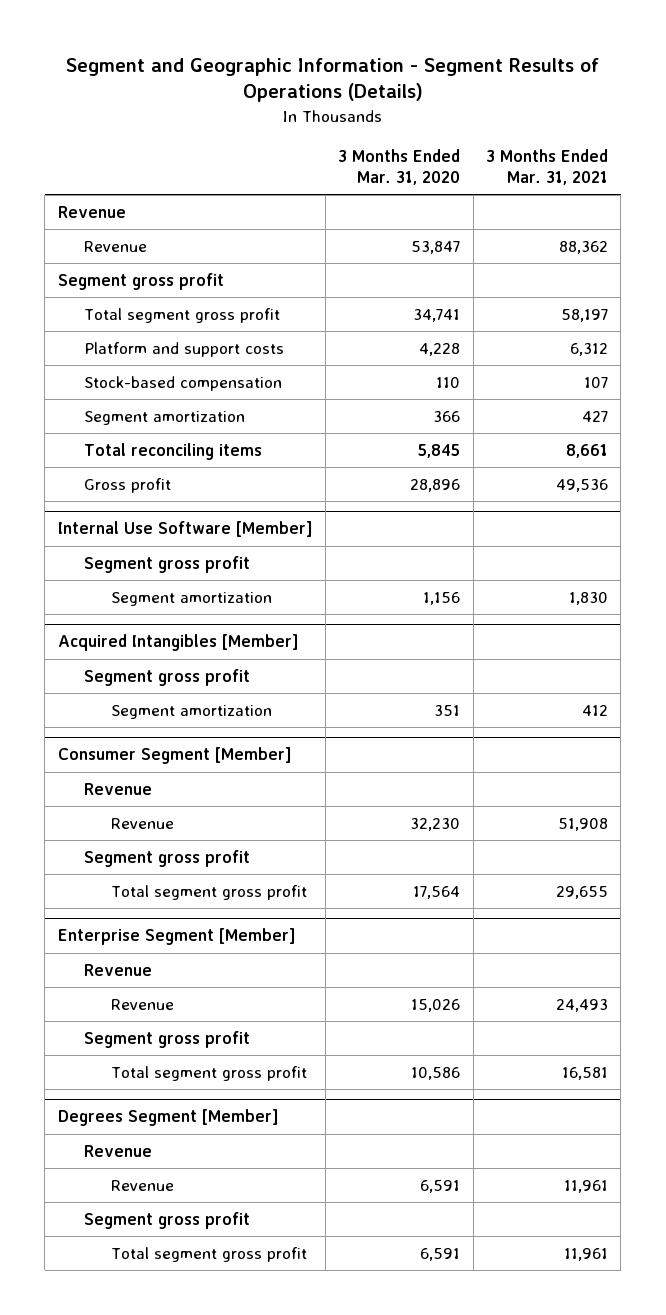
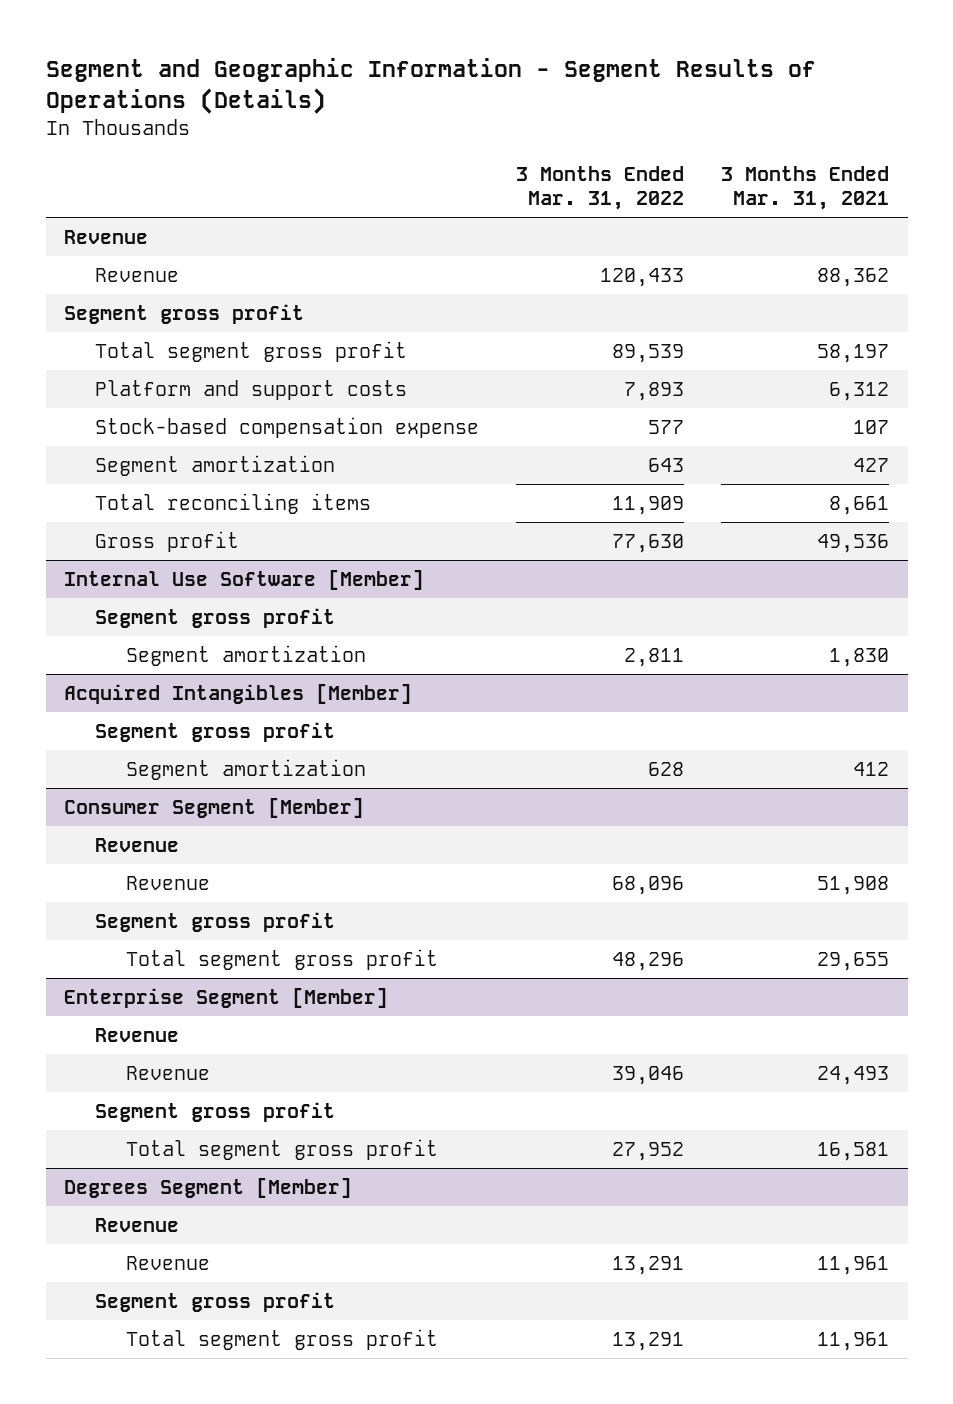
[338,148,461,185] 3 Months Ended Mar. 31, 2020 -> none
none -> [516,165,685,210] 3 Months Ended Mar. 31, 2022
[84,375,283,391] Stock-based compensation -> [95,417,480,439] Stock-based compensation expense

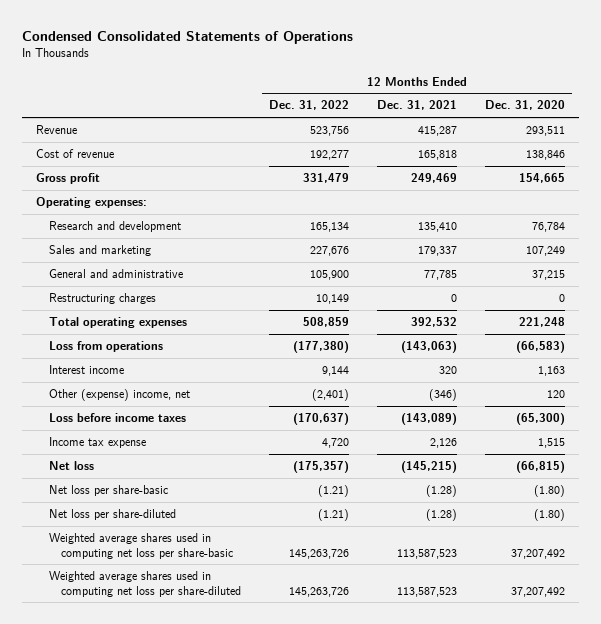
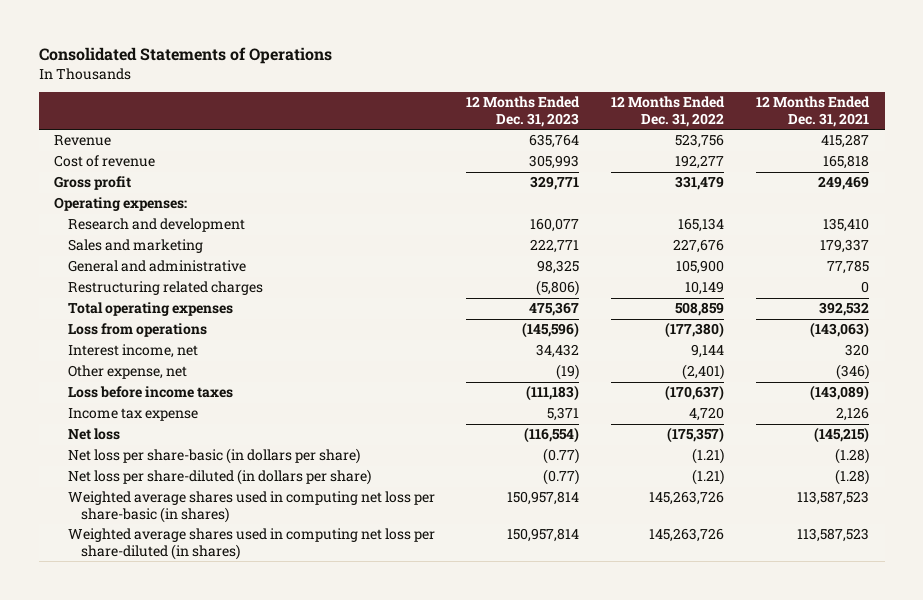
[21,30,353,44] Condensed Consolidated Statements of Operations -> [38,46,332,64] Consolidated Statements of Operations
[484,100,565,111] Dec. 31, 2020 -> none
none -> [466,96,581,128] 12 Months Ended Dec. 31, 2023
[48,293,156,305] Restructuring charges -> [67,281,263,296] Restructuring related charges
[48,365,124,375] Interest income -> [67,344,198,359] Interest income, net
[48,389,190,402] Other (expense) income, net -> [67,365,187,380] Other expense, net
[48,485,168,497] Net loss per share-basic -> [67,448,360,465] Net loss per share-basic (in dollars per share)
[48,509,176,521] Net loss per share-diluted -> [67,469,371,486] Net loss per share-diluted (in dollars per share)
[48,533,234,559] Weighted average shares used in computing net loss per share-basic -> [67,491,435,523] Weighted average shares used in computing net loss per share-basic (in shares)
[48,571,242,597] Weighted average shares used in computing net loss per share-diluted -> [67,528,435,560] Weighted average shares used in computing net loss per share-diluted (in shares)

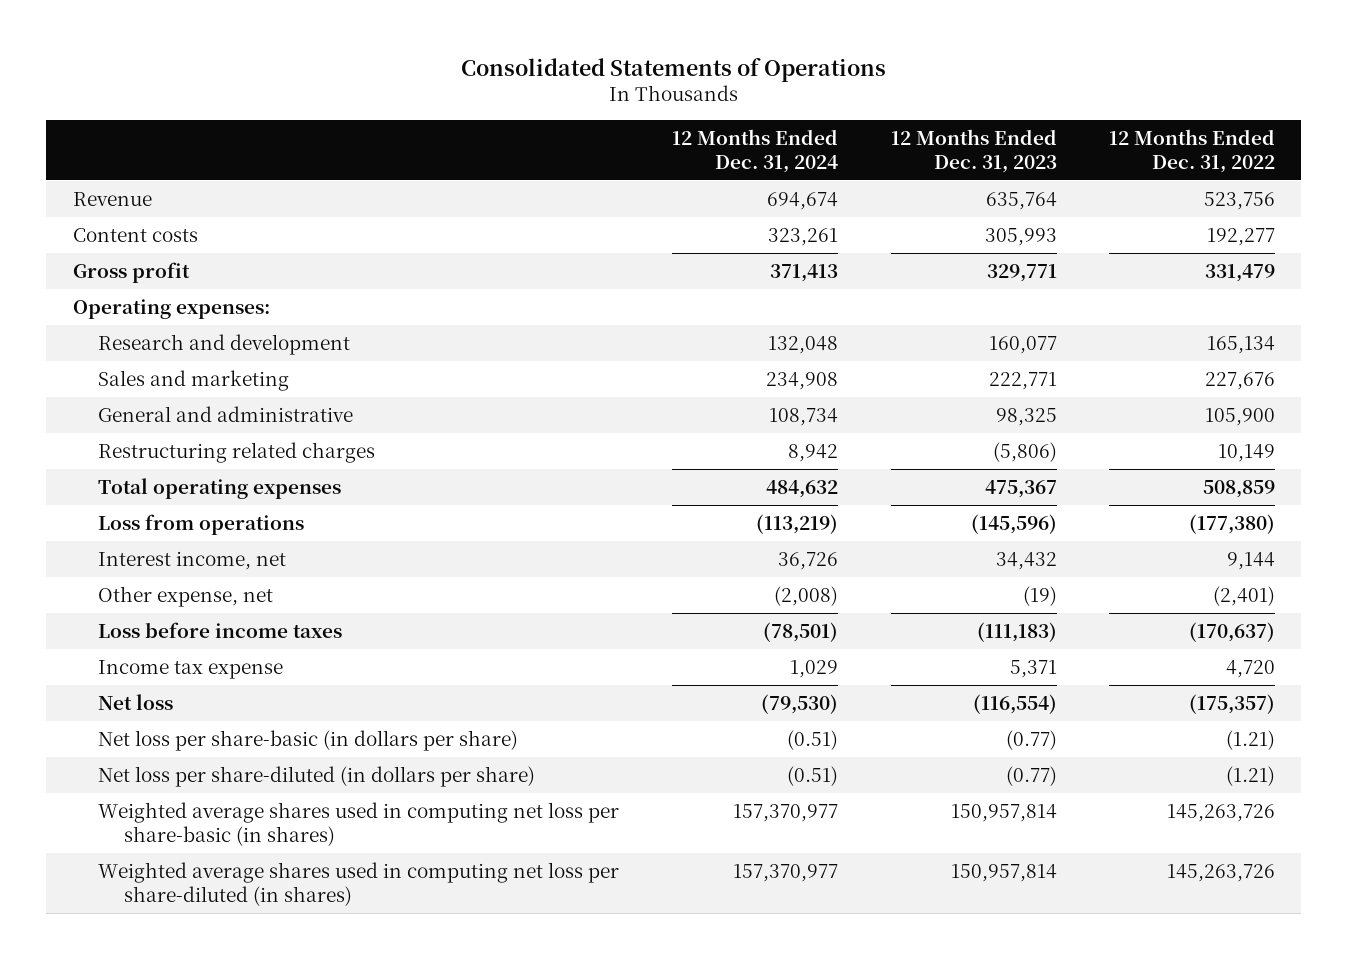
[755,96,870,128] 12 Months Ended Dec. 31, 2021 -> none
none -> [671,128,838,173] 12 Months Ended Dec. 31, 2024
[54,155,156,168] Cost of revenue -> [72,227,198,242] Content costs

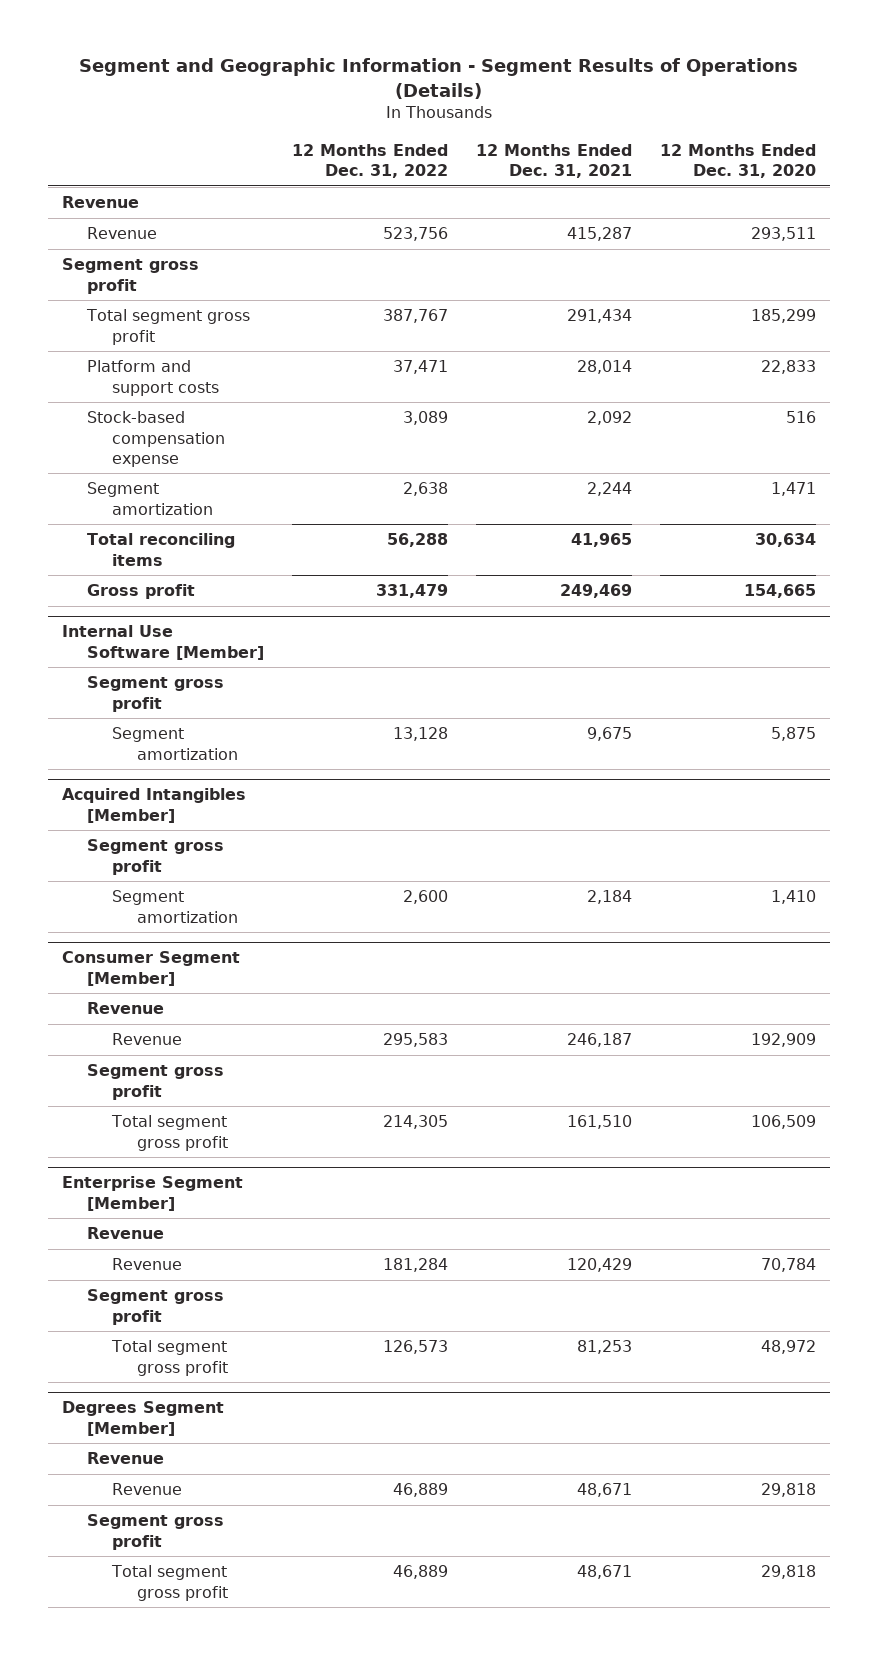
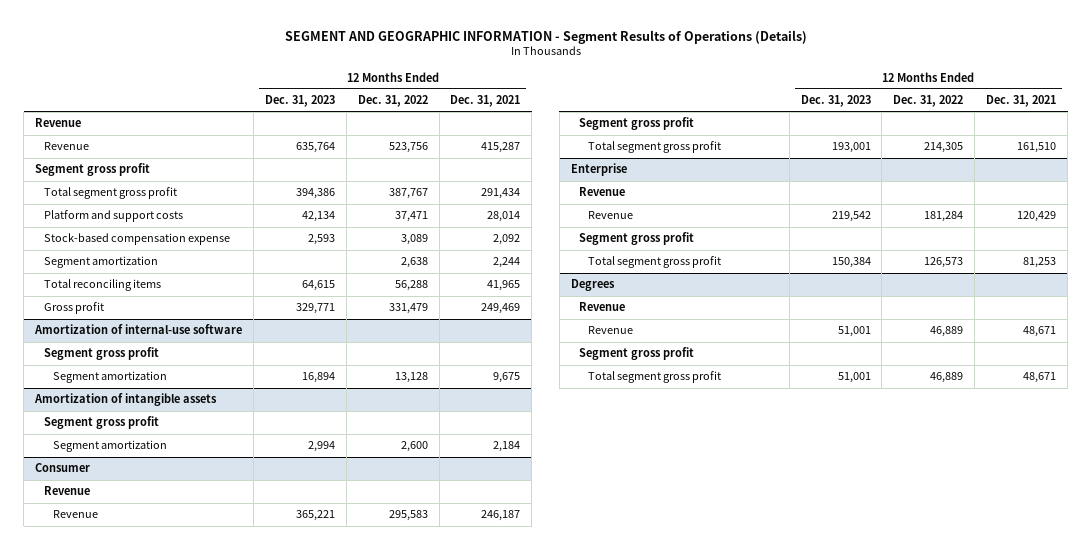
[78,58,798,99] Segment and Geographic Information - Segment Results of Operations (Details) -> [284,29,807,44] SEGMENT AND GEOGRAPHIC INFORMATION - Segment Results of Operations (Details)
[659,143,816,178] 12 Months Ended Dec. 31, 2020 -> none
none -> [264,95,335,108] Dec. 31, 2023
[61,625,264,660] Internal Use Software [Member] -> [34,324,243,335] Amortization of internal-use software
[61,788,246,823] Acquired Intangibles [Member] -> [34,393,218,407] Amortization of intangible assets
[61,951,240,986] Consumer Segment [Member] -> [35,463,91,473] Consumer
[61,1176,243,1211] Enterprise Segment [Member] -> [570,163,627,177] Enterprise
[61,1401,224,1436] Degrees Segment [Member] -> [570,279,615,292] Degrees

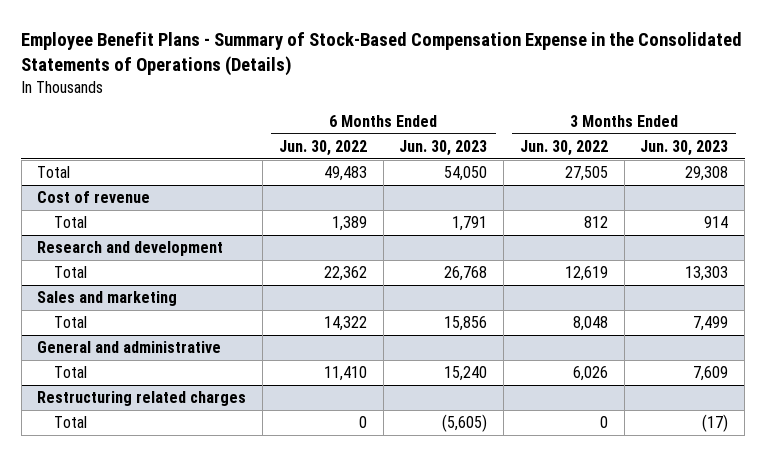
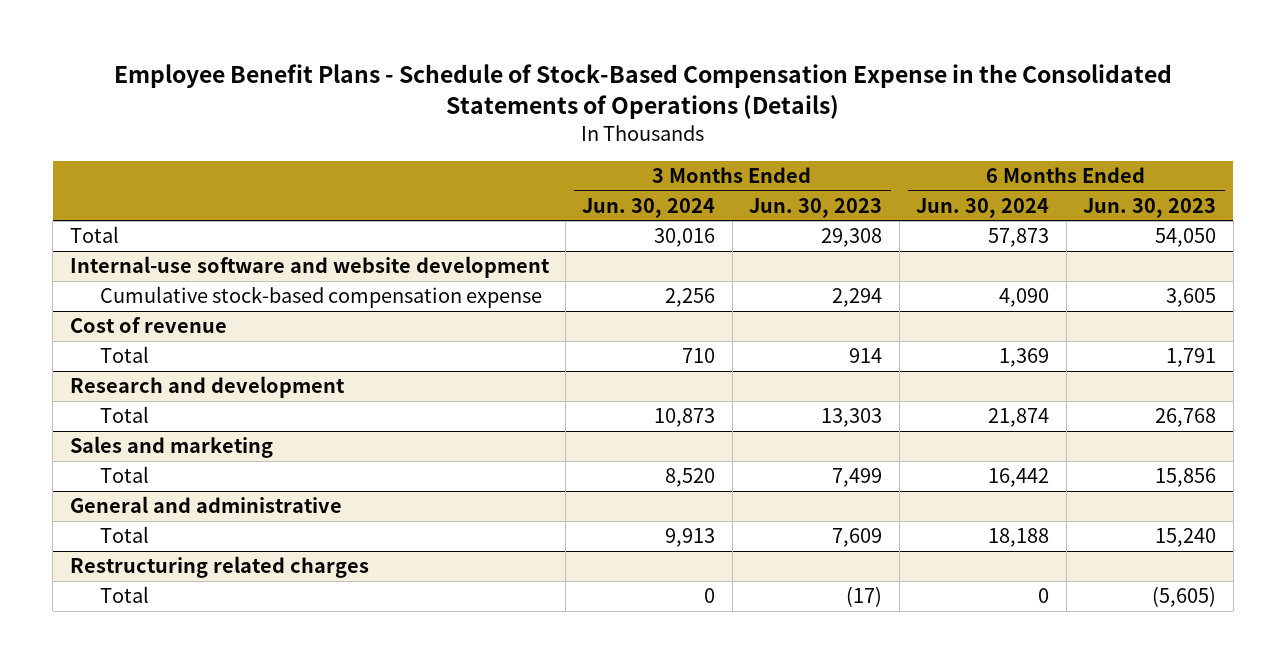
[21,32,743,76] Employee Benefit Plans - Summary of Stock-Based Compensation Expense in the Consolidated Statements of Operations (Details) -> [113,64,1172,120] Employee Benefit Plans - Schedule of Stock-Based Compensation Expense in the Consolidated Statements of Operations (Details)
[278,139,367,156] Jun. 30, 2022 -> none
[519,139,608,156] Jun. 30, 2022 -> none
none -> [582,197,716,218] Jun. 30, 2024
none -> [916,197,1050,218] Jun. 30, 2024
none -> [69,256,550,279] Internal-use software and website development
none -> [99,286,542,309] Cumulative stock-based compensation expense

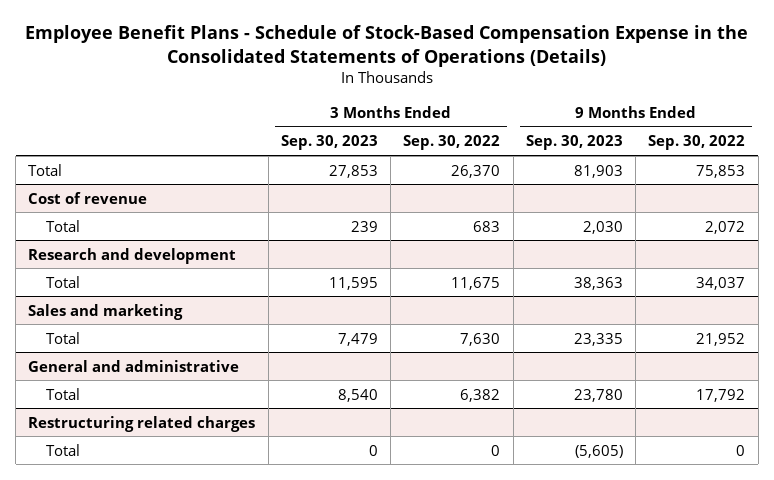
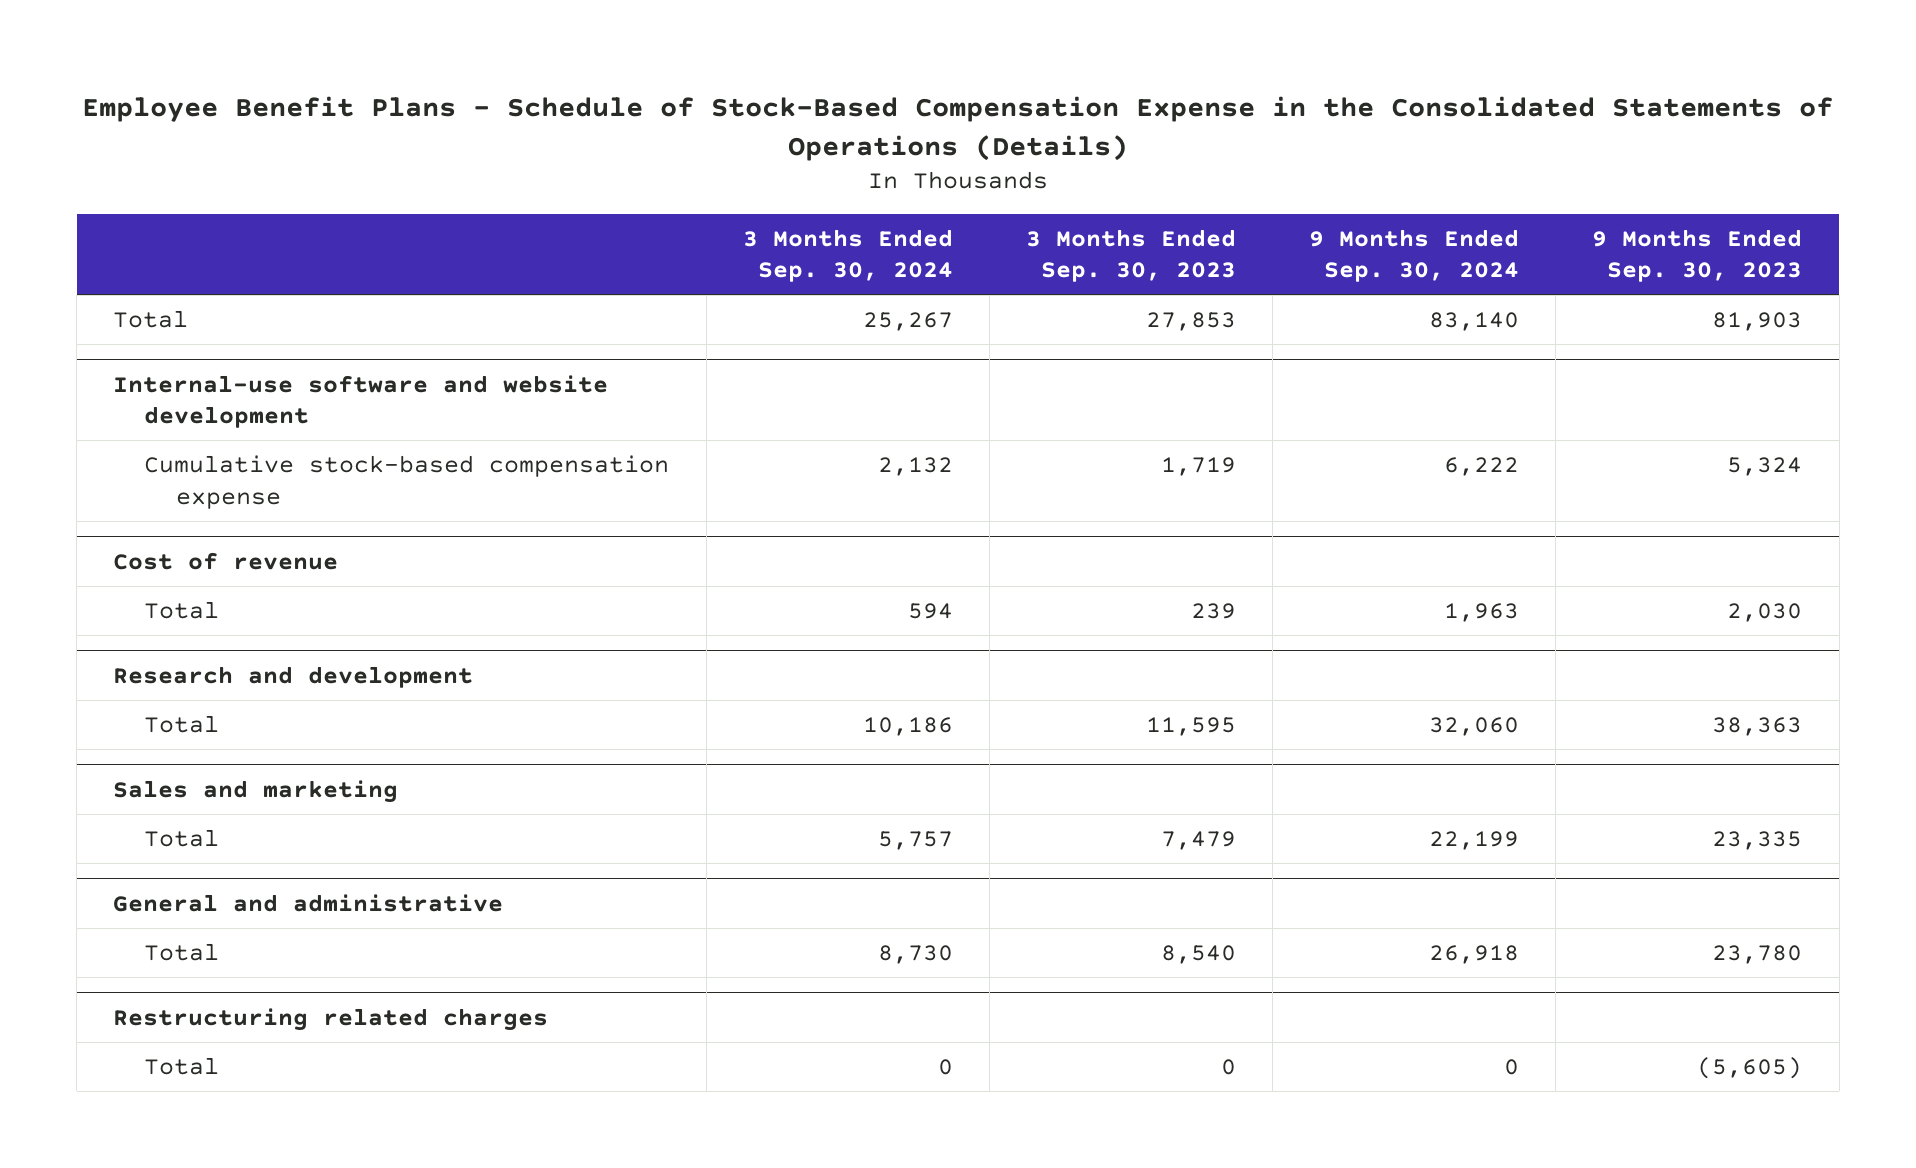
[403,135,501,151] Sep. 30, 2022 -> none
[648,135,746,151] Sep. 30, 2022 -> none
none -> [742,228,953,283] 3 Months Ended Sep. 30, 2024
none -> [1309,228,1520,283] 9 Months Ended Sep. 30, 2024
none -> [113,374,609,429] Internal-use software and website development
none -> [144,454,670,509] Cumulative stock-based compensation expense

